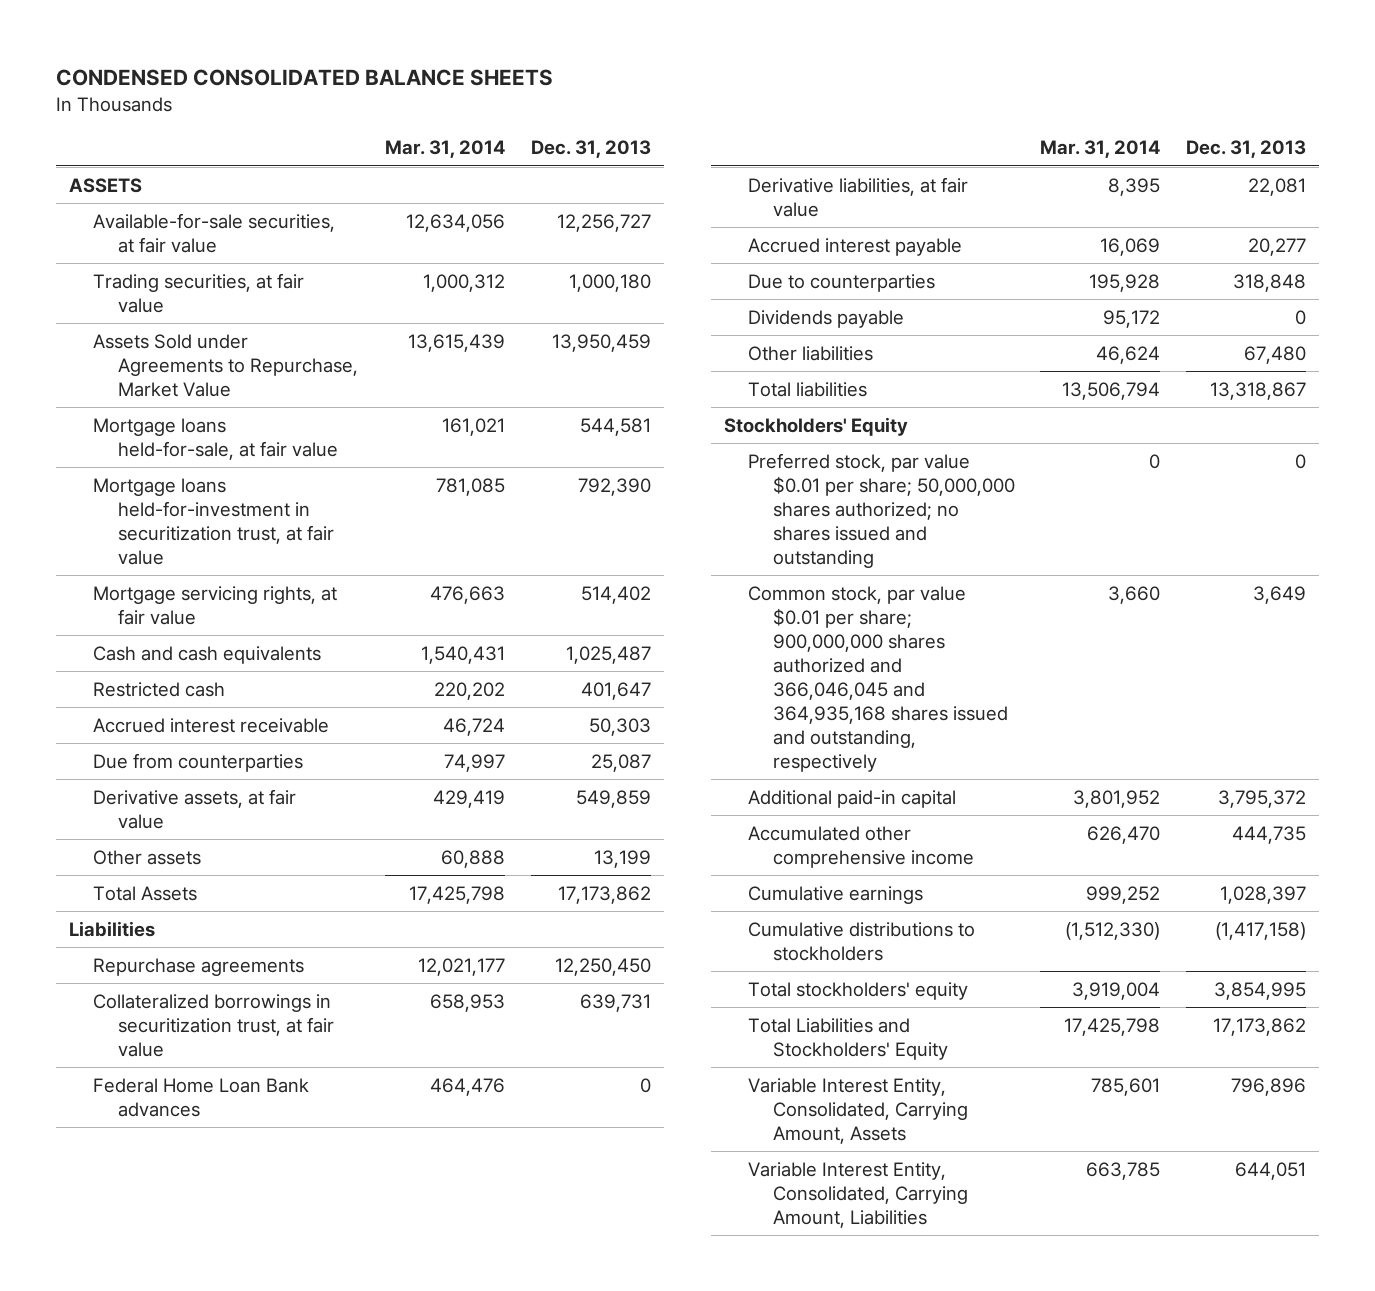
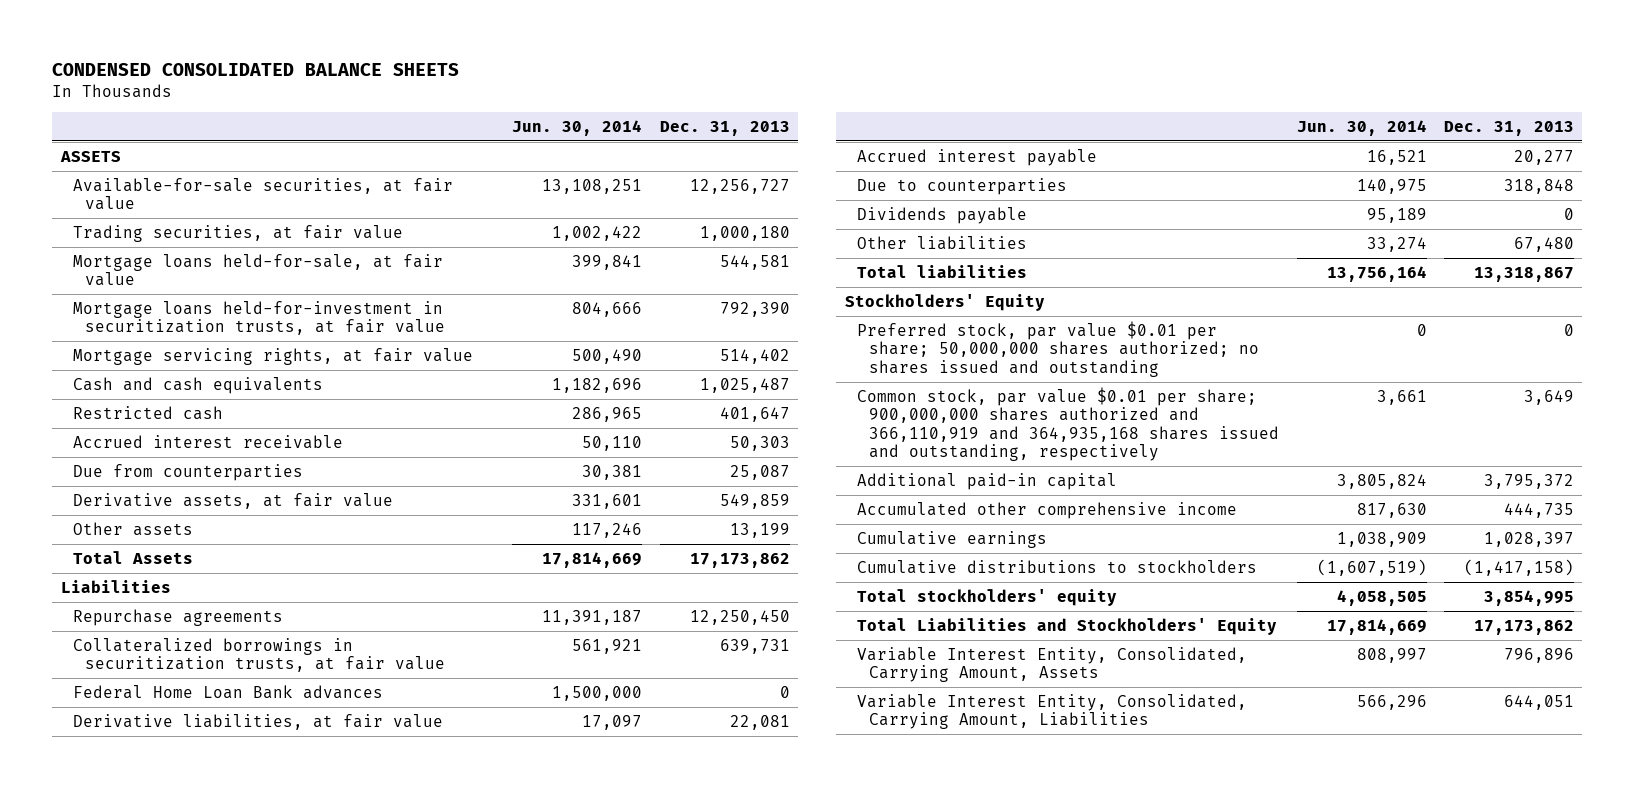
[385,140,506,159] Mar. 31, 2014 -> none
none -> [512,119,643,136] Jun. 30, 2014
[93,333,358,397] Assets Sold under Agreements to Repurchase, Market Value -> none
[93,477,334,565] Mortgage loans held-for-investment in securitization trust, at fair value -> [73,300,446,336] Mortgage loans held-for-investment in securitization trusts, at fair value
[93,993,334,1057] Collateralized borrowings in securitization trust, at fair value -> [73,637,446,673] Collateralized borrowings in securitization trusts, at fair value
[748,585,1008,772] Common stock, par value $0.01 per share; 900,000,000 shares authorized and 366,046,045 and 364,935,168 shares issued and outstanding, respectively -> [857,386,1280,461] Common stock, par value $0.01 per share; 900,000,000 shares authorized and 366,110,919 and 364,935,168 shares issued and outstanding, respectively

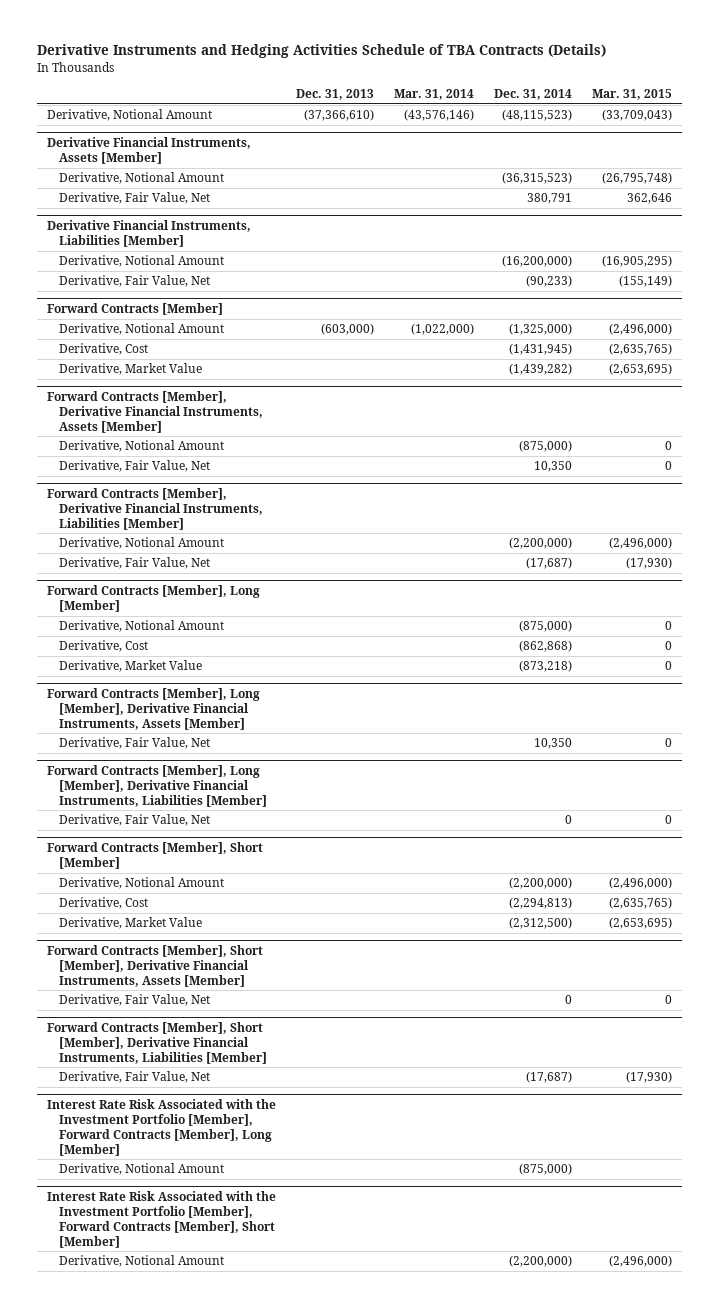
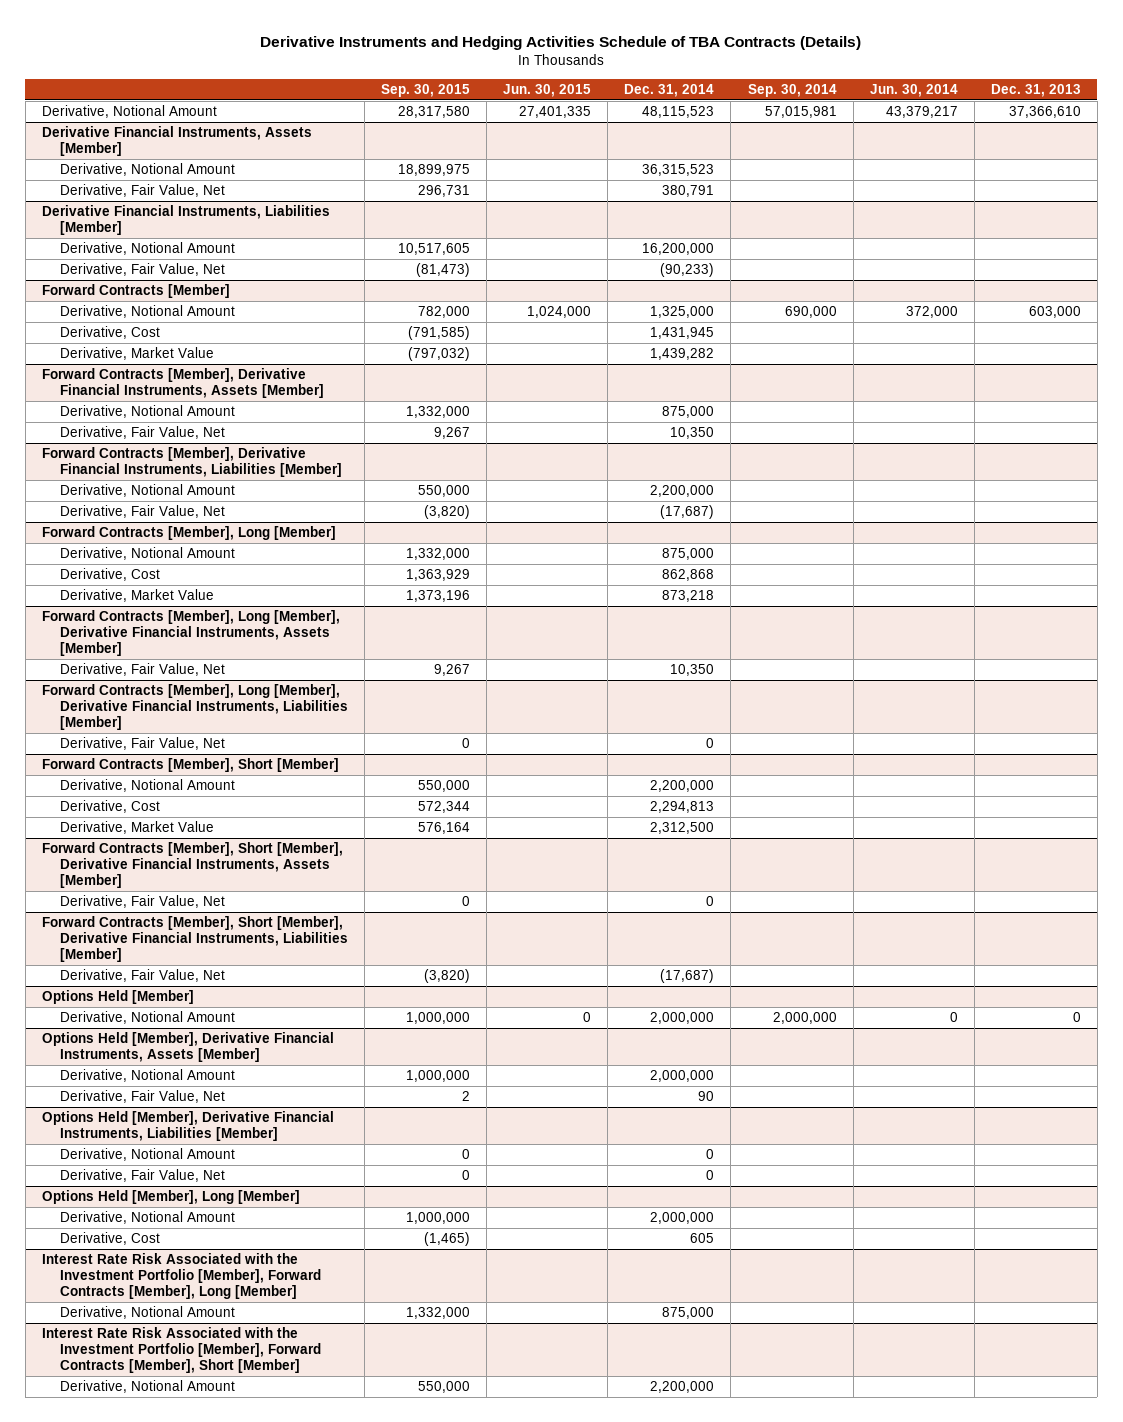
[393,88,474,100] Mar. 31, 2014 -> none
[591,88,672,100] Mar. 31, 2015 -> none
none -> [381,84,471,98] Sep. 30, 2015
none -> [503,84,592,98] Jun. 30, 2015
none -> [747,84,837,98] Sep. 30, 2014
none -> [869,84,958,98] Jun. 30, 2014
[303,109,374,122] (37,366,610) -> [1008,106,1081,119] 37,366,610
[501,109,572,122] (48,115,523) -> [642,106,715,119] 48,115,523
[501,172,572,185] (36,315,523) -> [642,164,715,177] 36,315,523
[501,255,572,268] (16,200,000) -> [642,243,715,256] 16,200,000
[320,323,374,336] (603,000) -> [1028,306,1081,319] 603,000
[508,323,572,336] (1,325,000) -> [650,306,715,319] 1,325,000
[508,343,572,356] (1,431,945) -> [650,327,715,340] 1,431,945
[508,363,572,376] (1,439,282) -> [650,348,715,361] 1,439,282
[518,440,572,453] (875,000) -> [662,406,715,419] 875,000
[508,537,572,550] (2,200,000) -> [650,485,715,498] 2,200,000
[518,620,572,633] (875,000) -> [662,548,715,561] 875,000
[518,640,572,653] (862,868) -> [662,569,715,582] 862,868
[518,660,572,673] (873,218) -> [662,590,715,603] 873,218
[508,877,572,890] (2,200,000) -> [650,780,715,793] 2,200,000
[508,897,572,910] (2,294,813) -> [650,801,715,814] 2,294,813
[508,917,572,930] (2,312,500) -> [650,822,715,835] 2,312,500
none -> [41,990,194,1005] Options Held [Member]
none -> [60,1011,236,1025] Derivative, Notional Amount
none -> [41,1032,334,1063] Options Held [Member], Derivative Financial Instruments, Assets [Member]
none -> [60,1069,236,1083] Derivative, Notional Amount
none -> [60,1090,226,1104] Derivative, Fair Value, Net
none -> [41,1111,334,1142] Options Held [Member], Derivative Financial Instruments, Liabilities [Member]
none -> [60,1148,236,1162] Derivative, Notional Amount
none -> [60,1169,226,1183] Derivative, Fair Value, Net
none -> [41,1190,300,1205] Options Held [Member], Long [Member]
none -> [60,1211,236,1225] Derivative, Notional Amount
none -> [60,1232,161,1246] Derivative, Cost
[518,1163,572,1176] (875,000) -> [662,1307,715,1320] 875,000
[508,1255,572,1268] (2,200,000) -> [650,1381,715,1394] 2,200,000

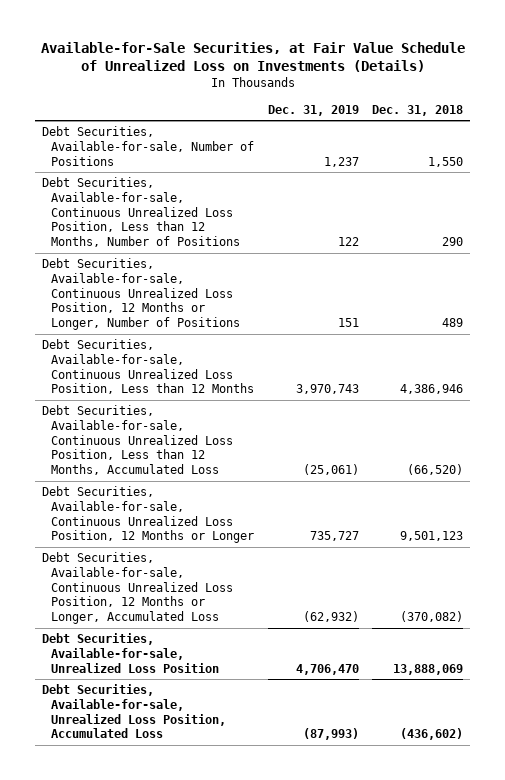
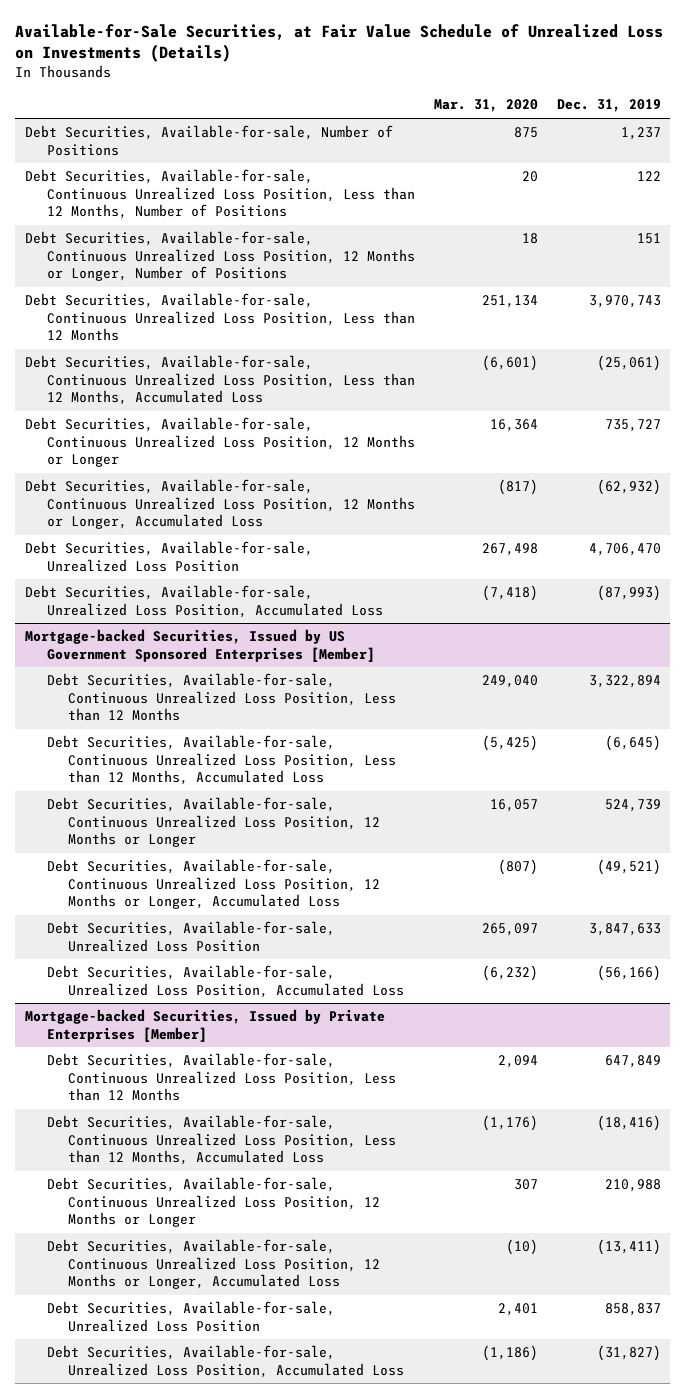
[372,104,464,116] Dec. 31, 2018 -> none
none -> [433,99,538,113] Mar. 31, 2020
none -> [24,629,375,662] Mortgage-backed Securities, Issued by US Government Sponsored Enterprises [Member]
none -> [46,673,397,721] Debt Securities, Available-for-sale, Continuous Unrealized Loss Position, Less than 12 Months
none -> [46,735,397,785] Debt Securities, Available-for-sale, Continuous Unrealized Loss Position, Less than 12 Months, Accumulated Loss
none -> [46,797,381,847] Debt Securities, Available-for-sale, Continuous Unrealized Loss Position, 12 Months or Longer
none -> [46,859,381,909] Debt Securities, Available-for-sale, Continuous Unrealized Loss Position, 12 Months or Longer, Accumulated Loss
none -> [46,921,335,952] Debt Securities, Available-for-sale, Unrealized Loss Position
none -> [46,965,405,998] Debt Securities, Available-for-sale, Unrealized Loss Position, Accumulated Loss
none -> [24,1009,385,1042] Mortgage-backed Securities, Issued by Private Enterprises [Member]
none -> [46,1053,397,1101] Debt Securities, Available-for-sale, Continuous Unrealized Loss Position, Less than 12 Months
none -> [46,1115,397,1165] Debt Securities, Available-for-sale, Continuous Unrealized Loss Position, Less than 12 Months, Accumulated Loss
none -> [46,1177,381,1227] Debt Securities, Available-for-sale, Continuous Unrealized Loss Position, 12 Months or Longer
none -> [46,1239,381,1289] Debt Securities, Available-for-sale, Continuous Unrealized Loss Position, 12 Months or Longer, Accumulated Loss
none -> [46,1301,335,1332] Debt Securities, Available-for-sale, Unrealized Loss Position
none -> [46,1345,405,1378] Debt Securities, Available-for-sale, Unrealized Loss Position, Accumulated Loss

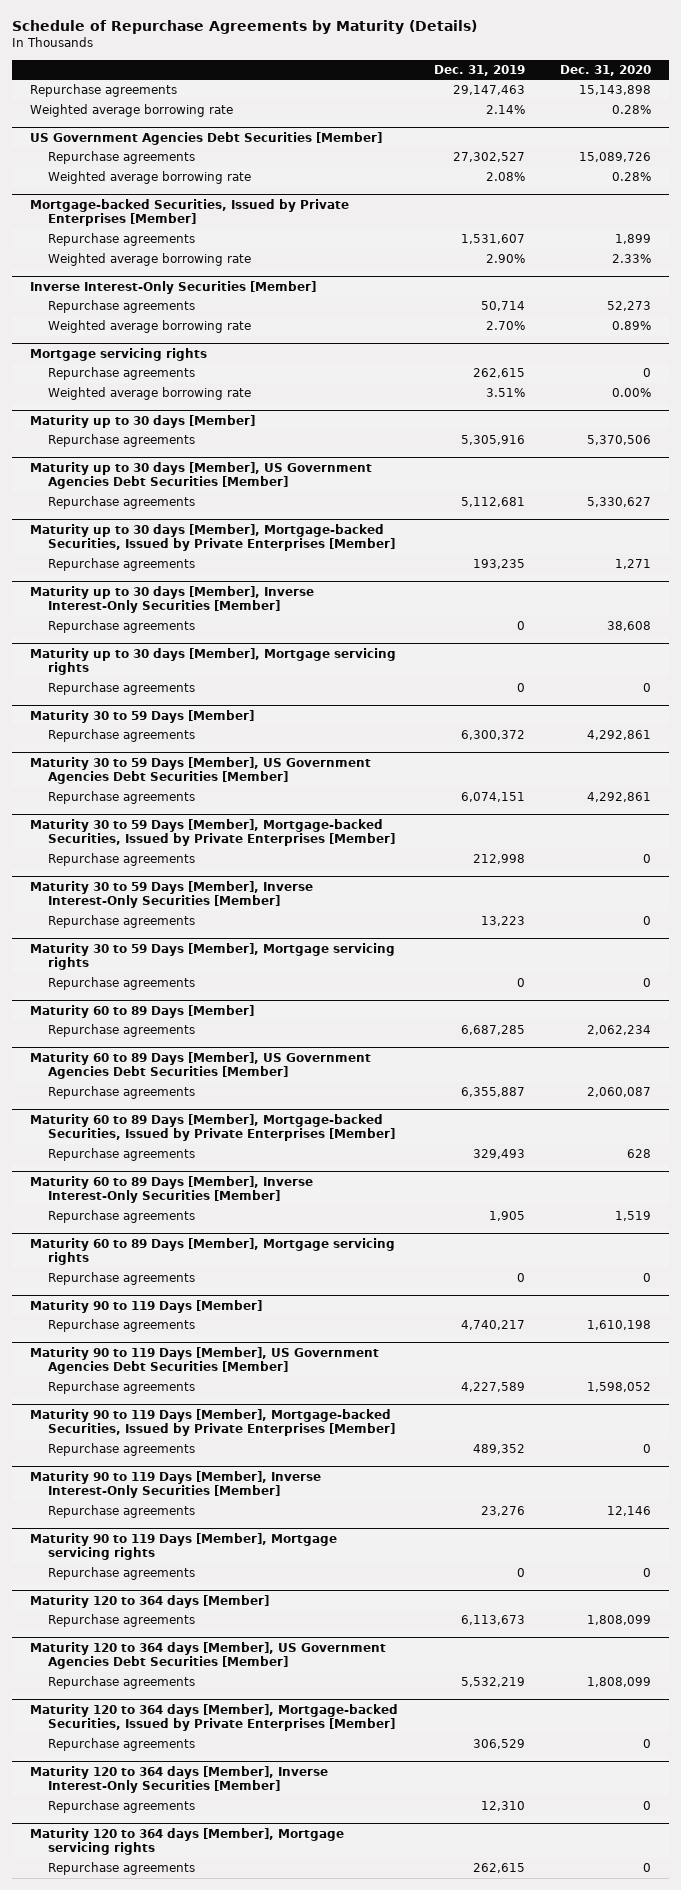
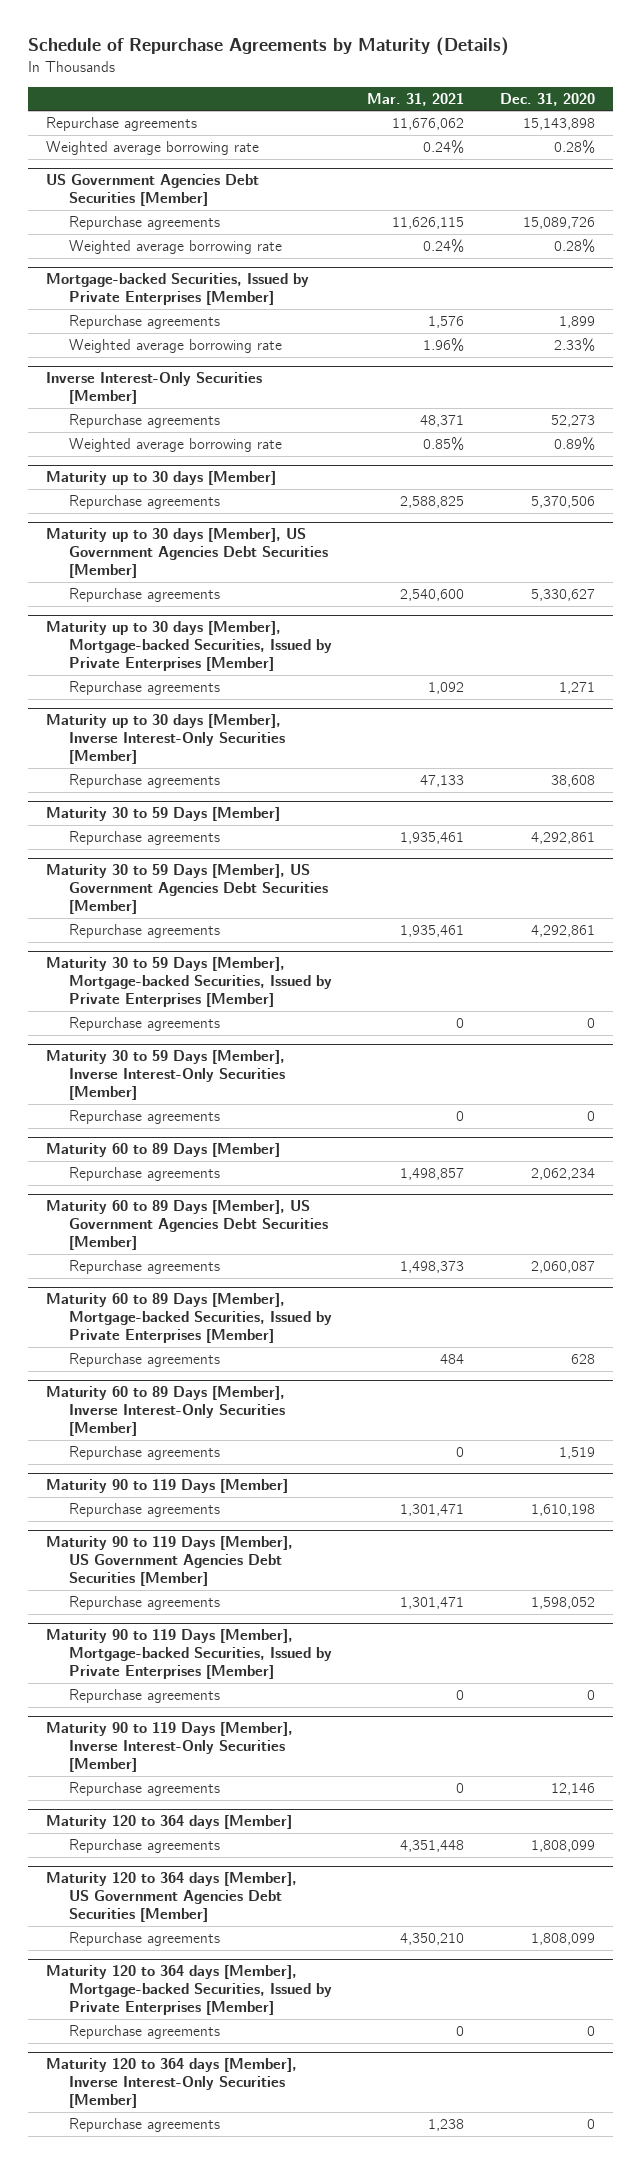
[433,64,525,76] Dec. 31, 2019 -> none
none -> [367,92,465,106] Mar. 31, 2021
[30,347,208,361] Mortgage servicing rights -> none
[47,367,195,381] Repurchase agreements -> none
[47,387,251,401] Weighted average borrowing rate -> none
[30,647,397,676] Maturity up to 30 days [Member], Mortgage servicing rights -> none
[47,682,195,696] Repurchase agreements -> none
[30,942,396,971] Maturity 30 to 59 Days [Member], Mortgage servicing rights -> none
[47,977,195,991] Repurchase agreements -> none
[30,1237,396,1266] Maturity 60 to 89 Days [Member], Mortgage servicing rights -> none
[47,1272,195,1286] Repurchase agreements -> none
[30,1532,338,1561] Maturity 90 to 119 Days [Member], Mortgage servicing rights -> none
[47,1567,195,1581] Repurchase agreements -> none
[30,1827,345,1856] Maturity 120 to 364 days [Member], Mortgage servicing rights -> none
[47,1862,195,1876] Repurchase agreements -> none

